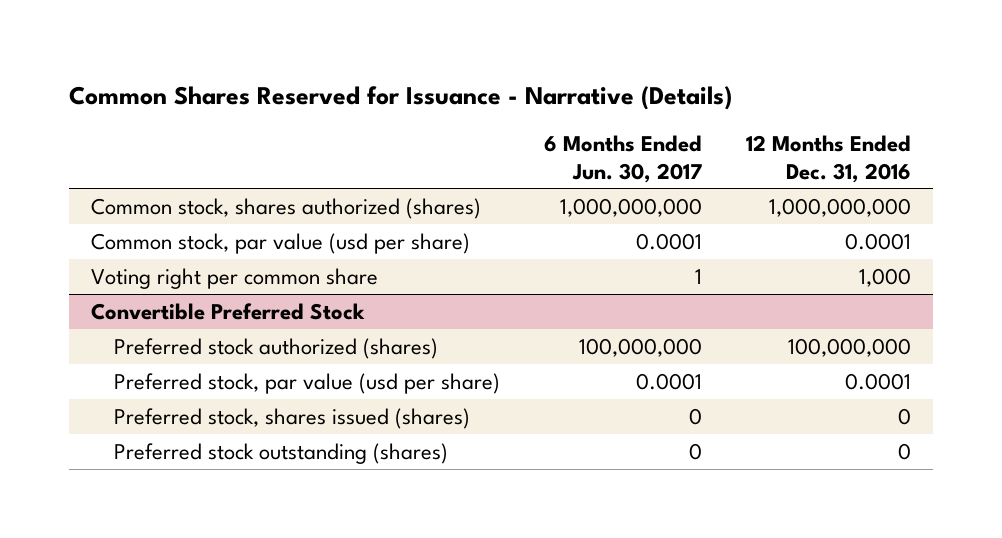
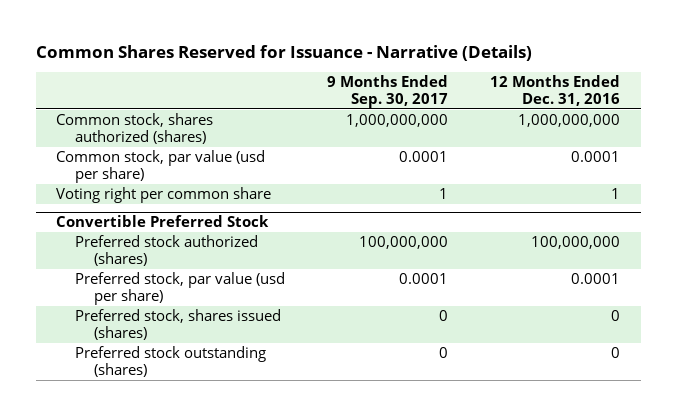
[544,134,703,183] 6 Months Ended Jun. 30, 2017 -> none
none -> [327,75,449,108] 9 Months Ended Sep. 30, 2017
[858,267,911,287] 1,000 -> [610,188,620,200] 1

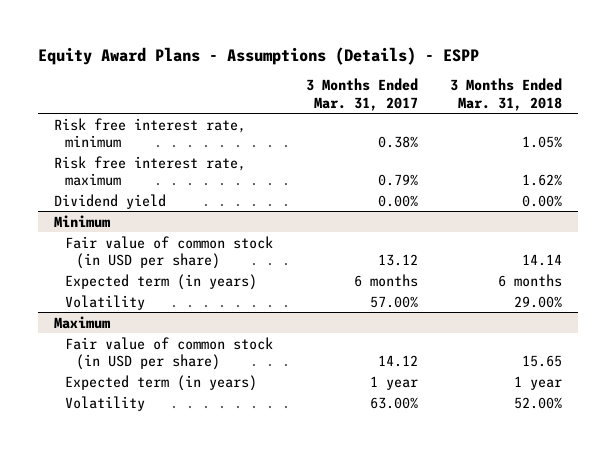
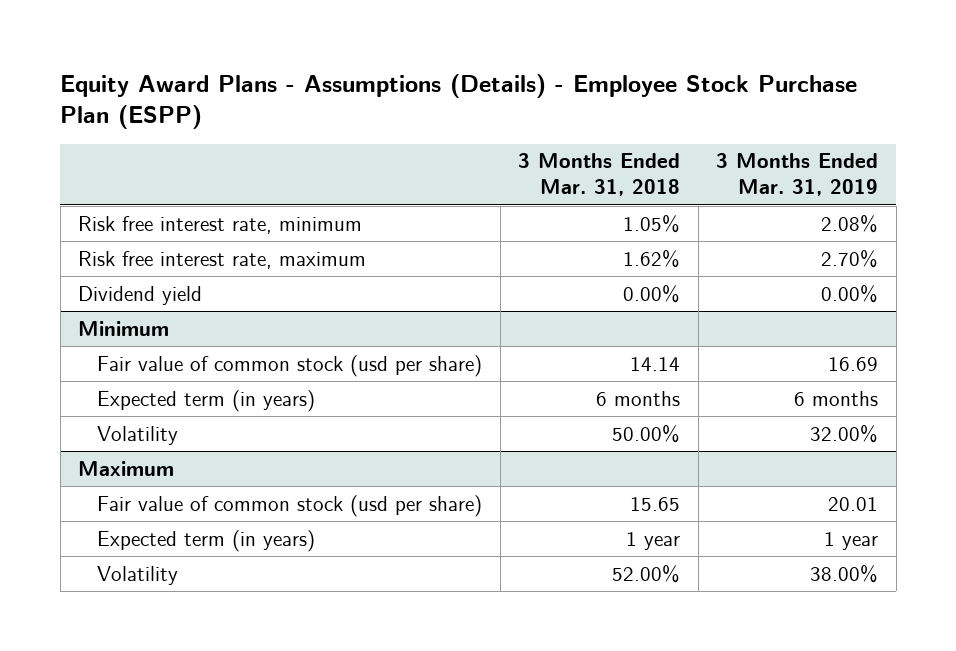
[38,46,480,65] Equity Award Plans - Assumptions (Details) - ESPP -> [60,73,858,130] Equity Award Plans - Assumptions (Details) - Employee Stock Purchase Plan (ESPP)
[305,78,418,111] 3 Months Ended Mar. 31, 2017 -> none
none -> [716,153,879,197] 3 Months Ended Mar. 31, 2019
[65,235,274,269] Fair value of common stock (in USD per share) -> [97,354,483,377] Fair value of common stock (usd per share)
[514,295,563,308] 29.00% -> [612,424,681,443] 50.00%
[65,336,274,370] Fair value of common stock (in USD per share) -> [97,494,483,517] Fair value of common stock (usd per share)

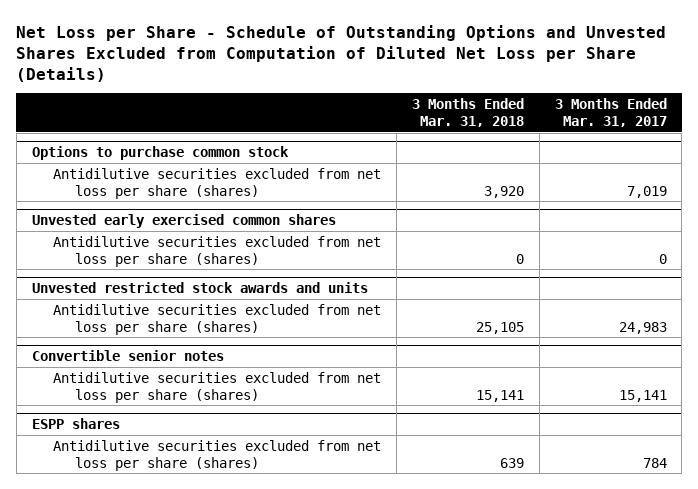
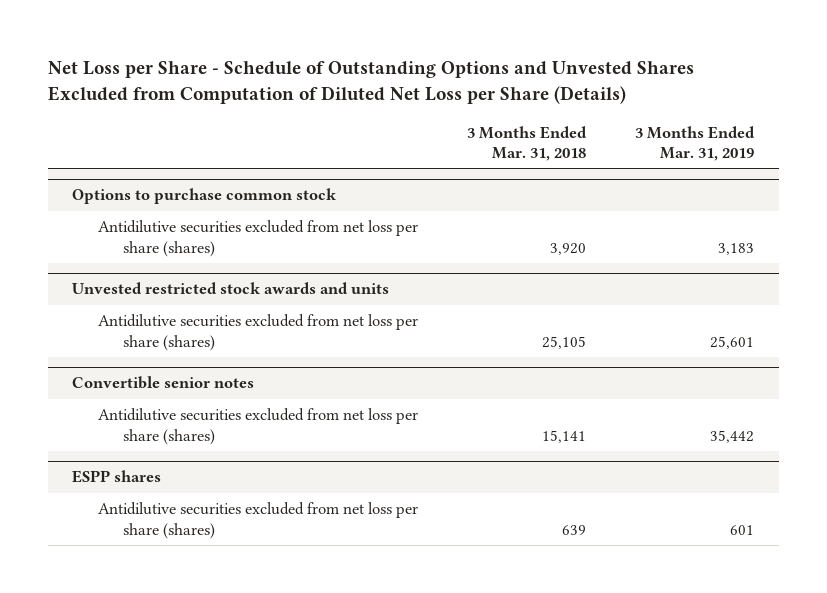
[554,97,667,127] 3 Months Ended Mar. 31, 2017 -> none
none -> [635,125,756,162] 3 Months Ended Mar. 31, 2019
[31,214,336,229] Unvested early exercised common shares -> none
[53,235,382,267] Antidilutive securities excluded from net loss per share (shares) -> none

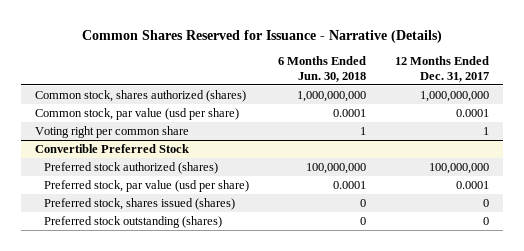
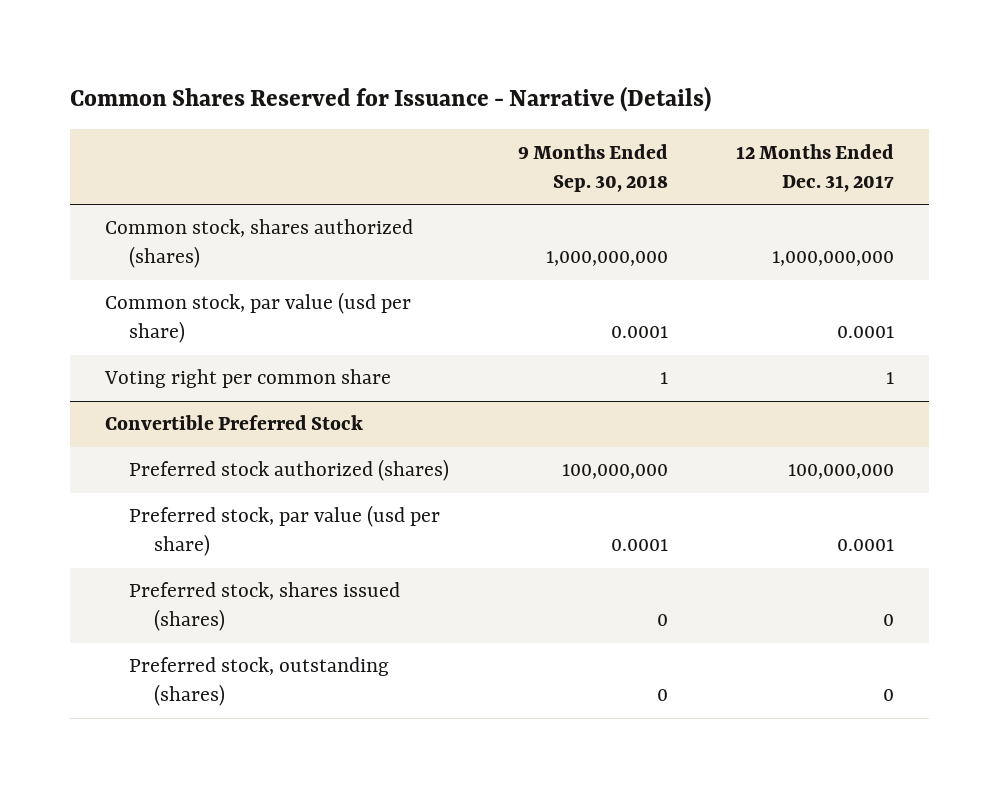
[278,56,367,82] 6 Months Ended Jun. 30, 2018 -> none
none -> [517,143,668,192] 9 Months Ended Sep. 30, 2018
[44,215,223,228] Preferred stock outstanding (shares) -> [129,657,390,707] Preferred stock, outstanding (shares)

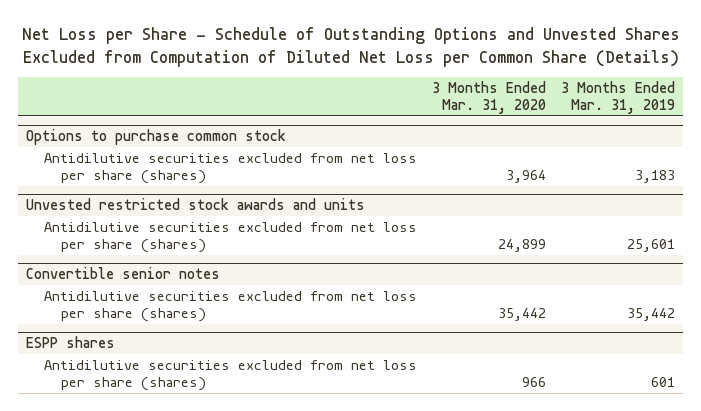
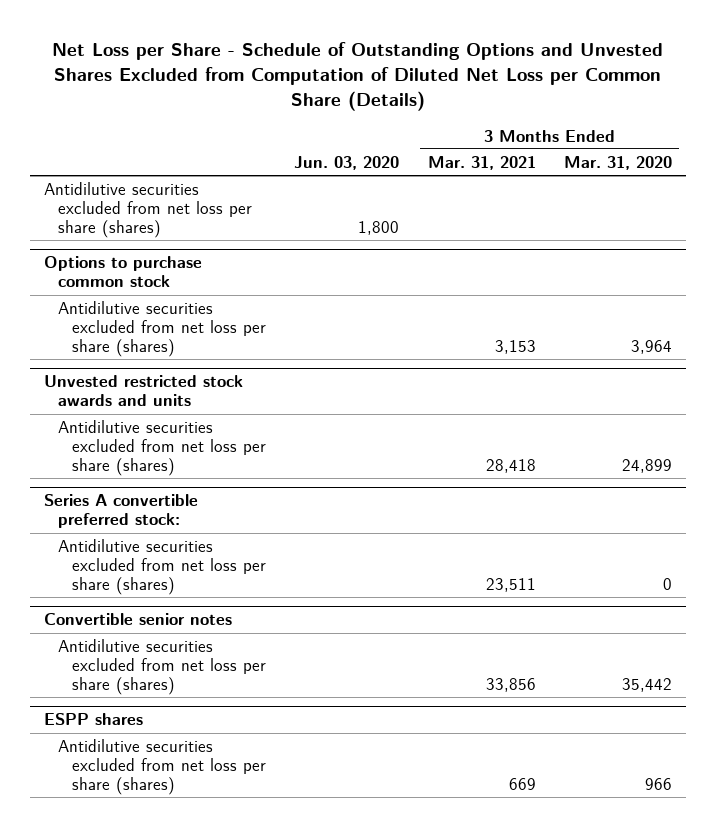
[561,80,676,115] 3 Months Ended Mar. 31, 2019 -> none
none -> [294,155,400,170] Jun. 03, 2020
none -> [427,155,536,170] Mar. 31, 2021
none -> [44,181,253,238] Antidilutive securities excluded from net loss per share (shares)
none -> [44,494,199,529] Series A convertible preferred stock:
none -> [58,538,267,595] Antidilutive securities excluded from net loss per share (shares)

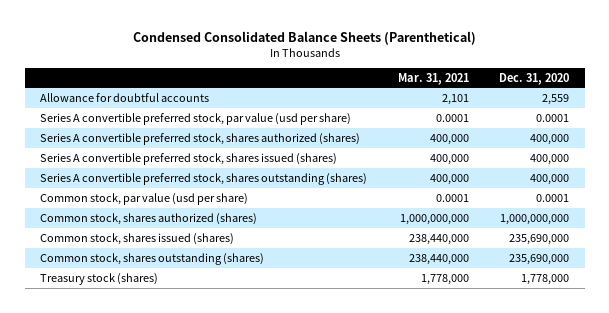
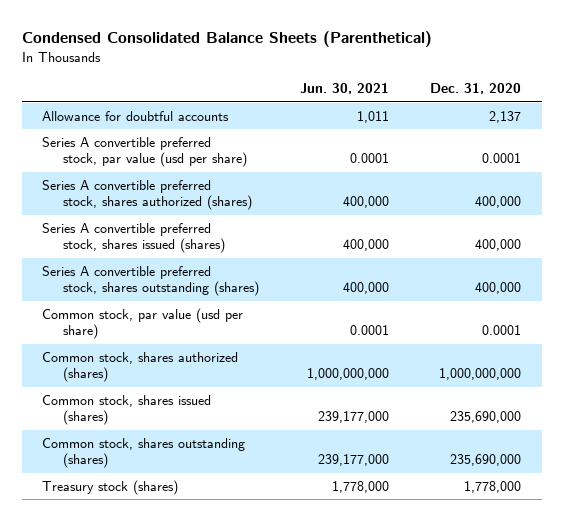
[397,72,469,85] Mar. 31, 2021 -> none
none -> [299,83,389,95] Jun. 30, 2021
[542,93,570,105] 2,559 -> [489,110,522,123] 2,137

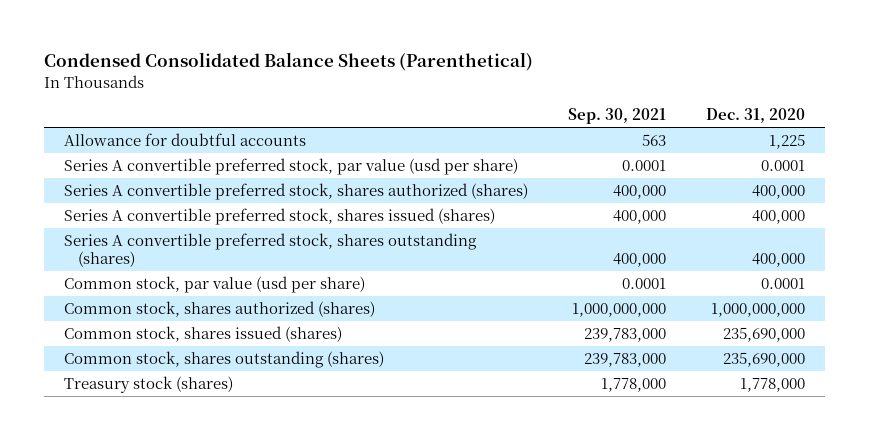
[299,83,389,95] Jun. 30, 2021 -> none
none -> [567,108,666,125] Sep. 30, 2021
[489,110,522,123] 2,137 -> [768,133,805,149] 1,225

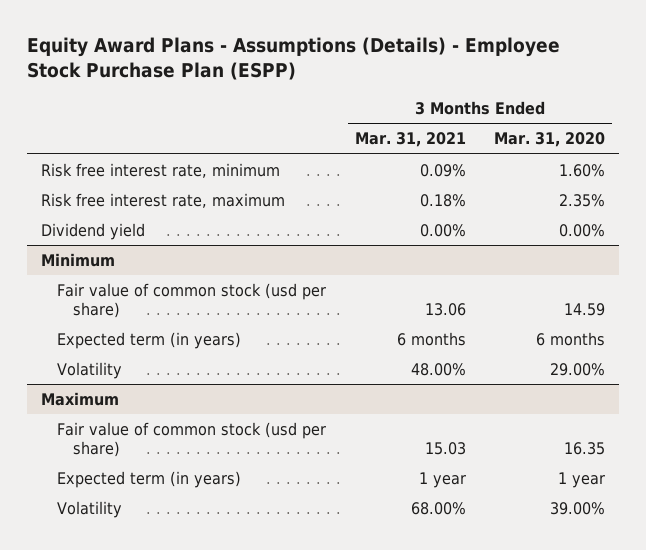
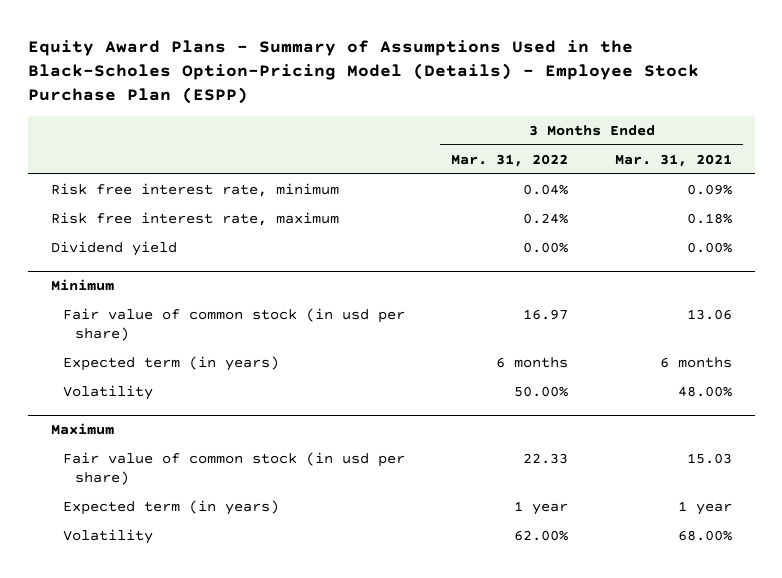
[27,37,561,81] Equity Award Plans - Assumptions (Details) - Employee Stock Purchase Plan (ESPP) -> [27,39,699,105] Equity Award Plans - Summary of Assumptions Used in the Black-Scholes Option-Pricing Model (Details) - Employee Stock Purchase Plan (ESPP)
[493,132,605,148] Mar. 31, 2020 -> none
none -> [451,153,569,167] Mar. 31, 2022
[57,282,327,318] Fair value of common stock (usd per share) -> [63,308,406,341] Fair value of common stock (in usd per share)
[57,421,327,457] Fair value of common stock (usd per share) -> [63,452,406,485] Fair value of common stock (in usd per share)

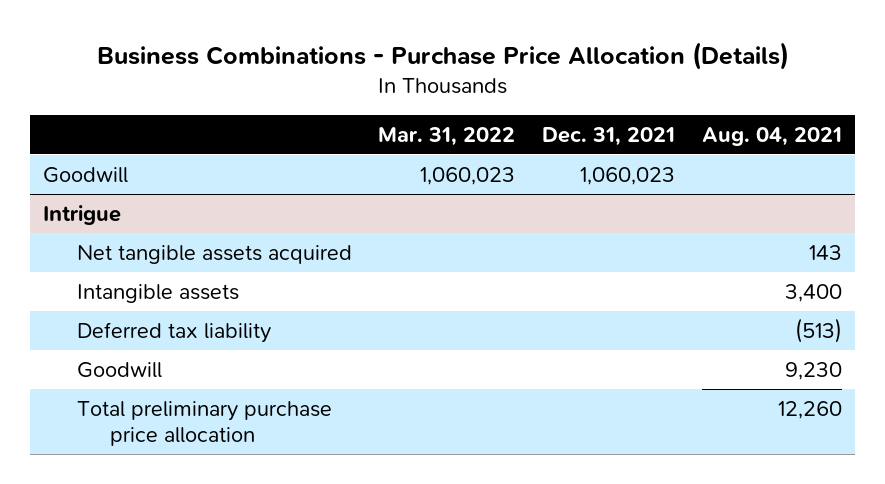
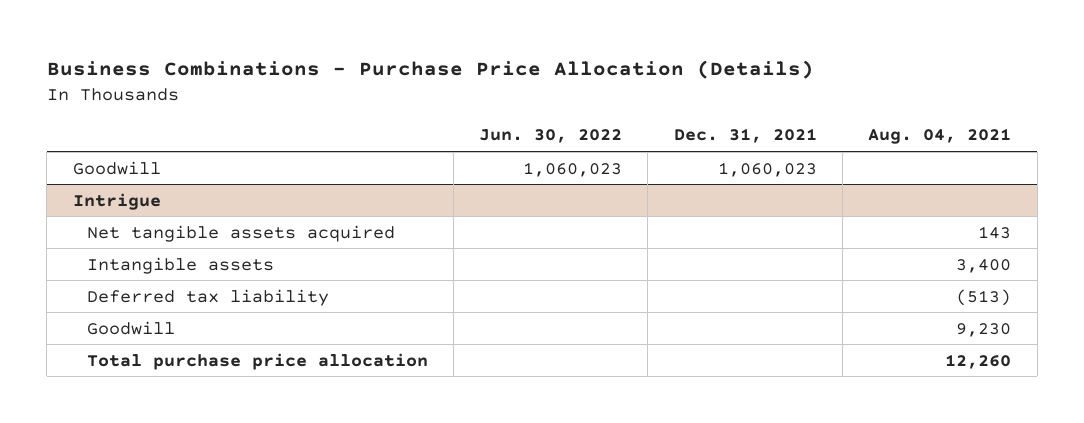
[378,126,516,146] Mar. 31, 2022 -> none
none -> [479,129,623,144] Jun. 30, 2022
[76,400,332,447] Total preliminary purchase price allocation -> [86,352,428,370] Total purchase price allocation

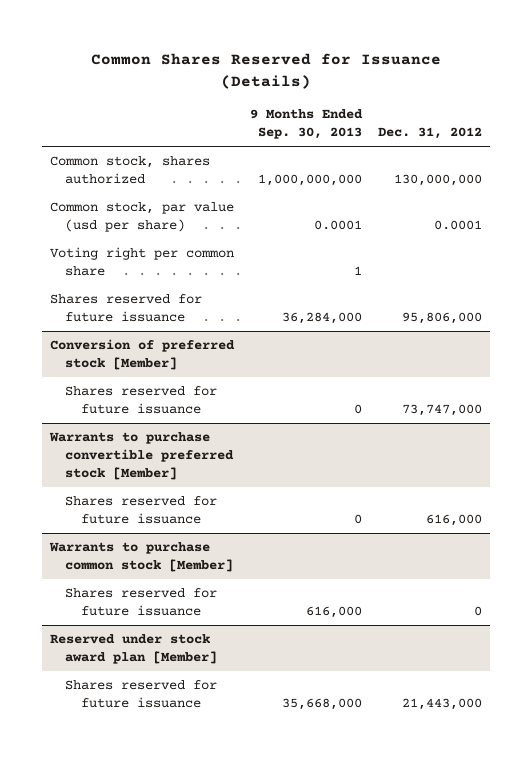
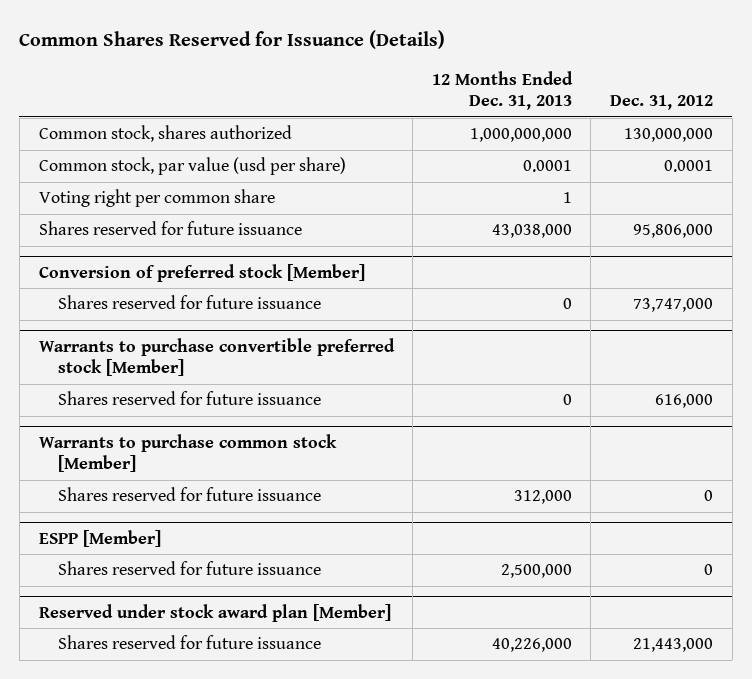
[250,109,364,139] 9 Months Ended Sep. 30, 2013 -> none
none -> [431,70,573,111] 12 Months Ended Dec. 31, 2013
none -> [38,529,161,547] ESPP [Member]
none -> [57,561,321,576] Shares reserved for future issuance

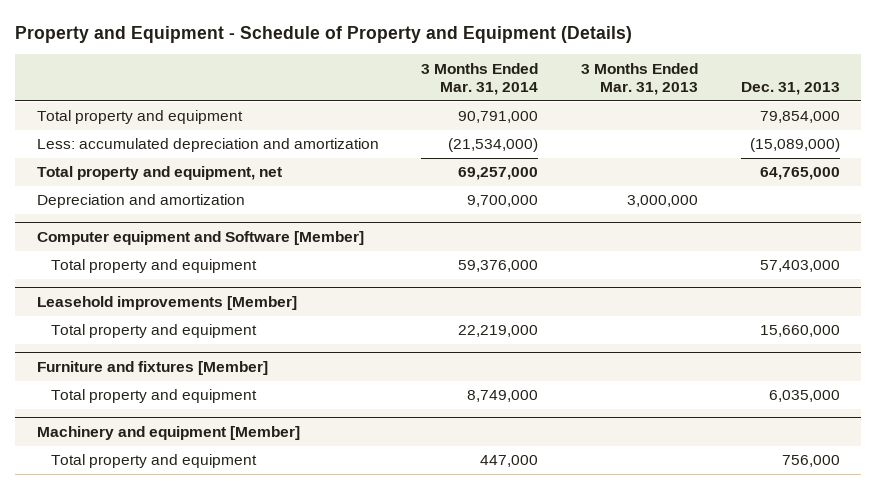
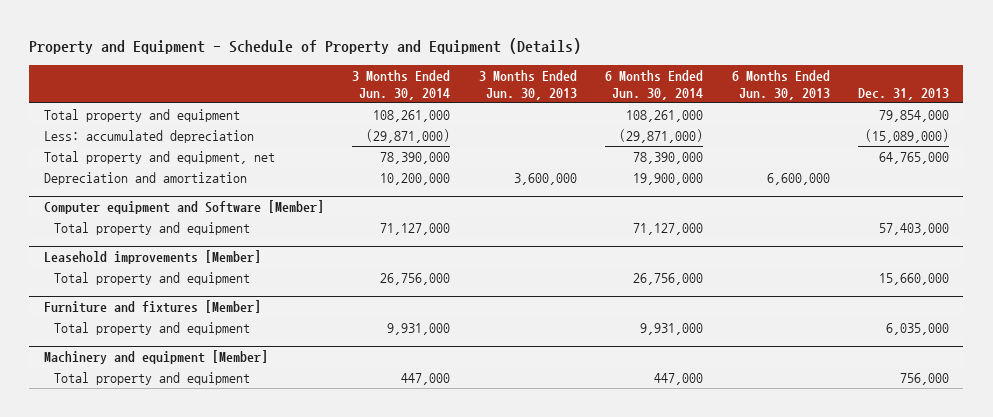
[421,62,539,95] 3 Months Ended Mar. 31, 2014 -> none
[581,62,699,95] 3 Months Ended Mar. 31, 2013 -> none
none -> [352,69,451,100] 3 Months Ended Jun. 30, 2014
none -> [478,69,577,100] 3 Months Ended Jun. 30, 2013
none -> [605,69,704,100] 6 Months Ended Jun. 30, 2014
none -> [731,69,830,100] 6 Months Ended Jun. 30, 2013
[36,138,379,153] Less: accumulated depreciation and amortization -> [43,130,254,144] Less: accumulated depreciation

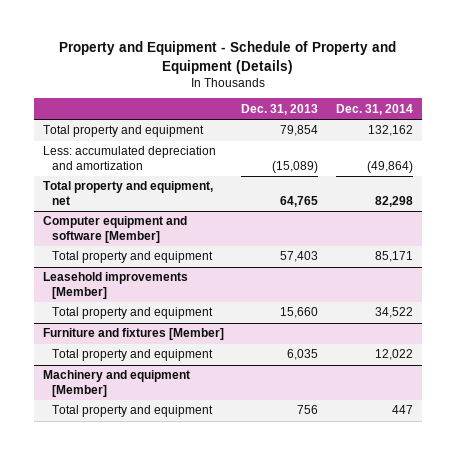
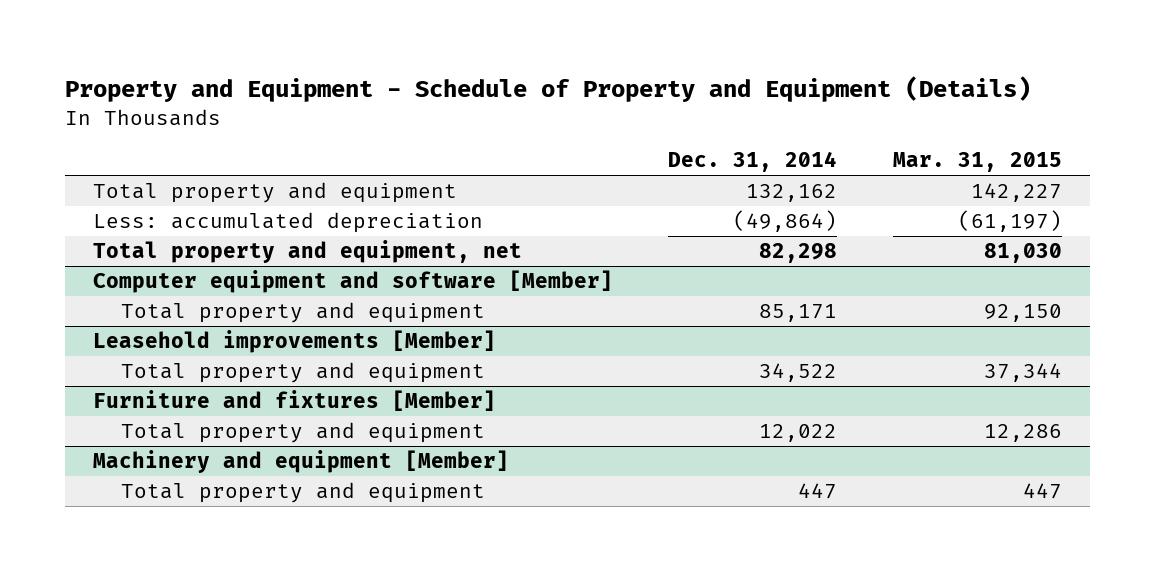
[241,103,319,115] Dec. 31, 2013 -> none
none -> [892,152,1062,173] Mar. 31, 2015
[42,146,216,170] Less: accumulated depreciation and amortization -> [92,212,483,234] Less: accumulated depreciation

